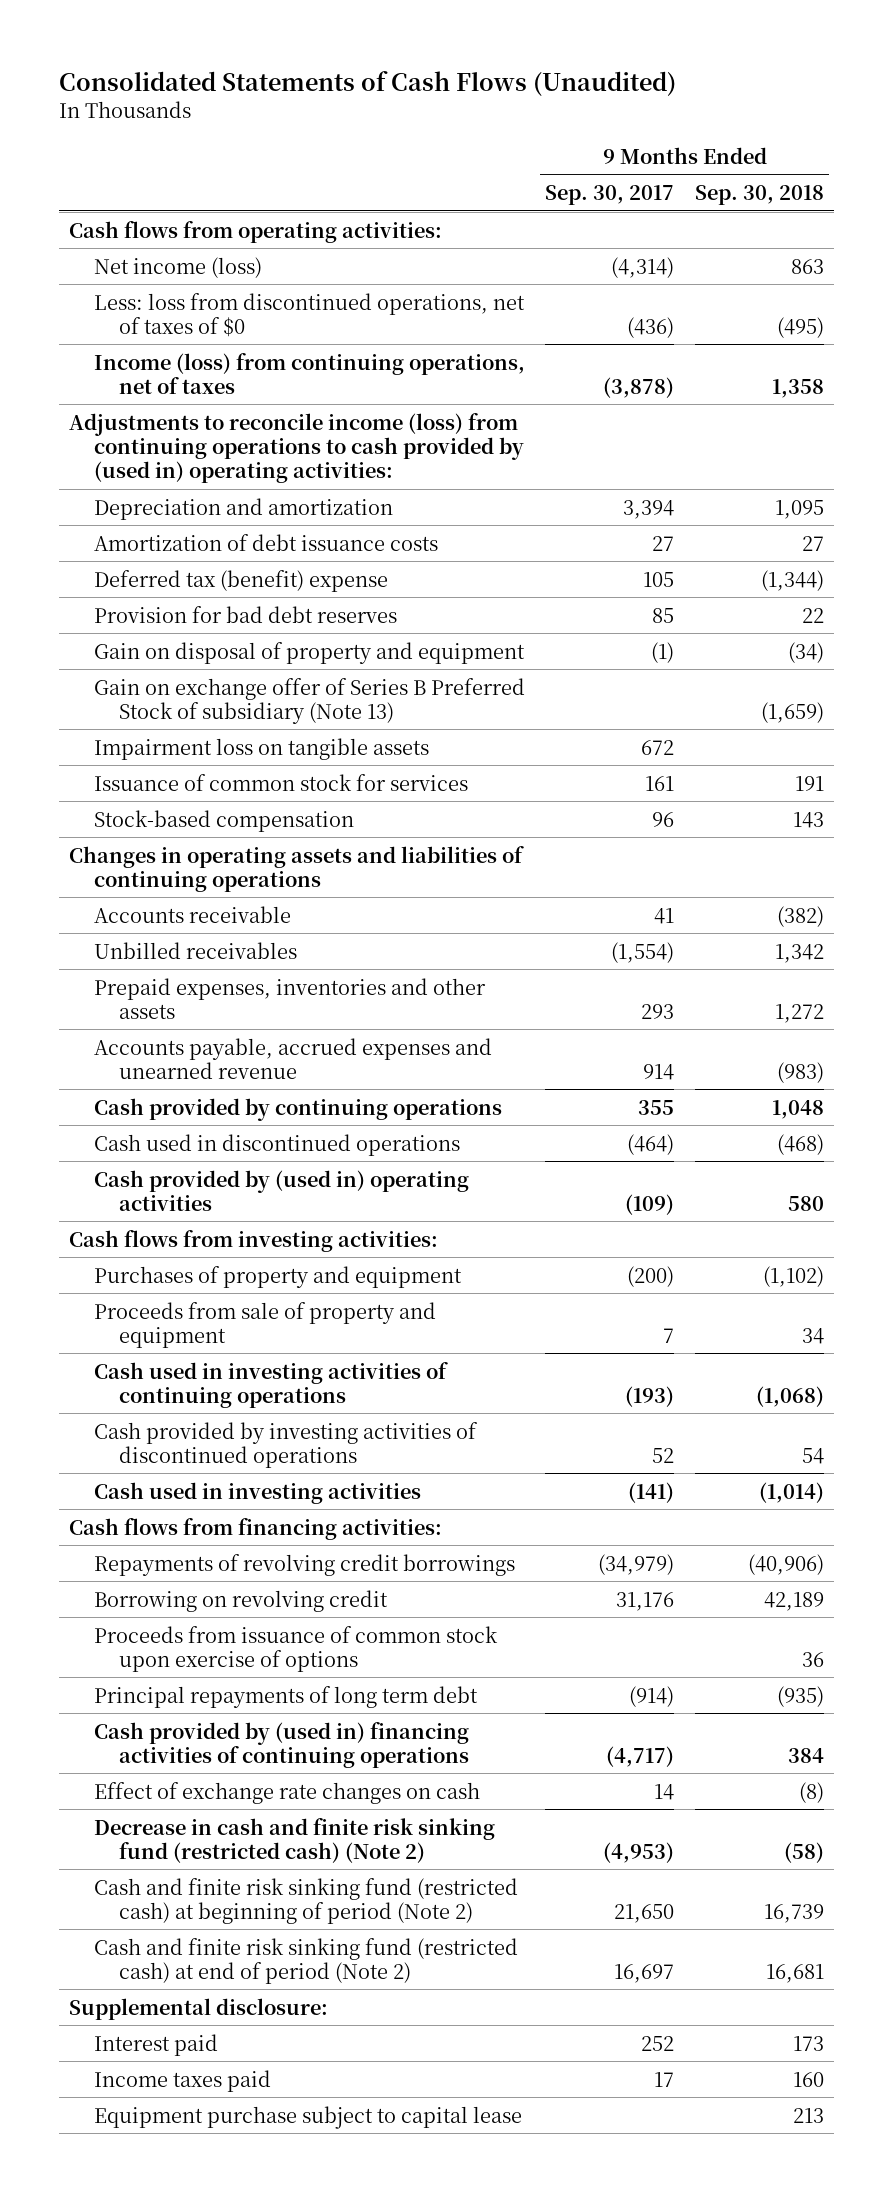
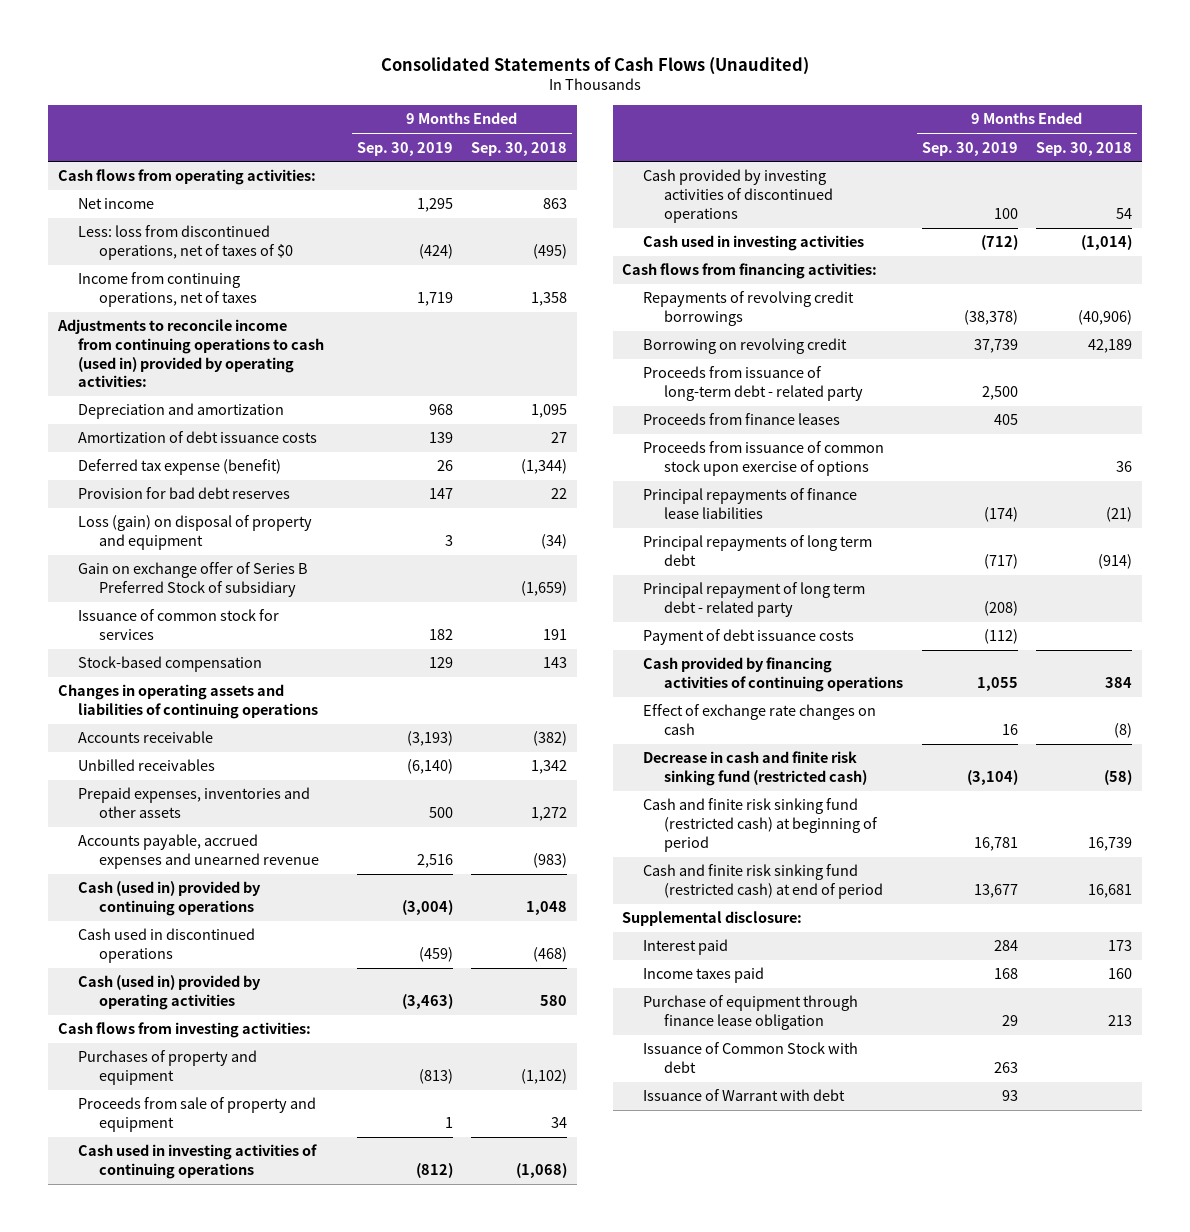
[545,185,675,206] Sep. 30, 2017 -> none
none -> [356,141,453,156] Sep. 30, 2019
[94,256,263,278] Net income (loss) -> [78,198,155,210] Net income
[94,352,526,394] Income (loss) from continuing operations, net of taxes -> [78,272,258,308] Income from continuing operations, net of taxes
[69,412,525,483] Adjustments to reconcile income (loss) from continuing operations to cash provided by (used in) operating activities: -> [56,319,325,388] Adjustments to reconcile income from continuing operations to cash (used in) provided by operating activities:
[94,569,389,592] Deferred tax (benefit) expense -> [78,459,282,476] Deferred tax expense (benefit)
[94,737,430,760] Impairment loss on tangible assets -> none
[94,641,526,664] Gain on disposal of property and equipment -> [78,515,313,551] Loss (gain) on disposal of property and equipment
[94,677,526,724] Gain on exchange offer of Series B Preferred Stock of subsidiary (Note 13) -> [78,562,309,598] Gain on exchange offer of Series B Preferred Stock of subsidiary
[94,1097,503,1121] Cash provided by continuing operations -> [78,881,262,917] Cash (used in) provided by continuing operations
[94,1169,470,1211] Cash provided by (used in) operating activities -> [78,975,262,1011] Cash (used in) provided by operating activities
none -> [643,366,864,402] Proceeds from issuance of long-term debt - related party
none -> [643,413,841,426] Proceeds from finance leases
none -> [643,488,858,520] Principal repayments of finance lease liabilities
[776,1685,824,1707] (935) -> [1098,554,1133,570] (914)
none -> [643,582,866,618] Principal repayment of long term debt - related party
none -> [643,629,855,646] Payment of debt issuance costs
[94,1721,470,1768] Cash provided by (used in) financing activities of continuing operations -> [643,657,904,693] Cash provided by financing activities of continuing operations
[94,1817,496,1863] Decrease in cash and finite risk sinking fund (restricted cash) (Note 2) -> [643,751,868,787] Decrease in cash and finite risk sinking fund (restricted cash)
[94,1877,519,1924] Cash and finite risk sinking fund (restricted cash) at beginning of period (Note 2) -> [643,798,879,852] Cash and finite risk sinking fund (restricted cash) at beginning of period
[94,1937,519,1984] Cash and finite risk sinking fund (restricted cash) at end of period (Note 2) -> [643,864,884,900] Cash and finite risk sinking fund (restricted cash) at end of period
[94,2105,523,2129] Equipment purchase subject to capital lease -> [643,995,859,1031] Purchase of equipment through finance lease obligation
none -> [643,1042,859,1074] Issuance of Common Stock with debt
none -> [643,1089,846,1102] Issuance of Warrant with debt

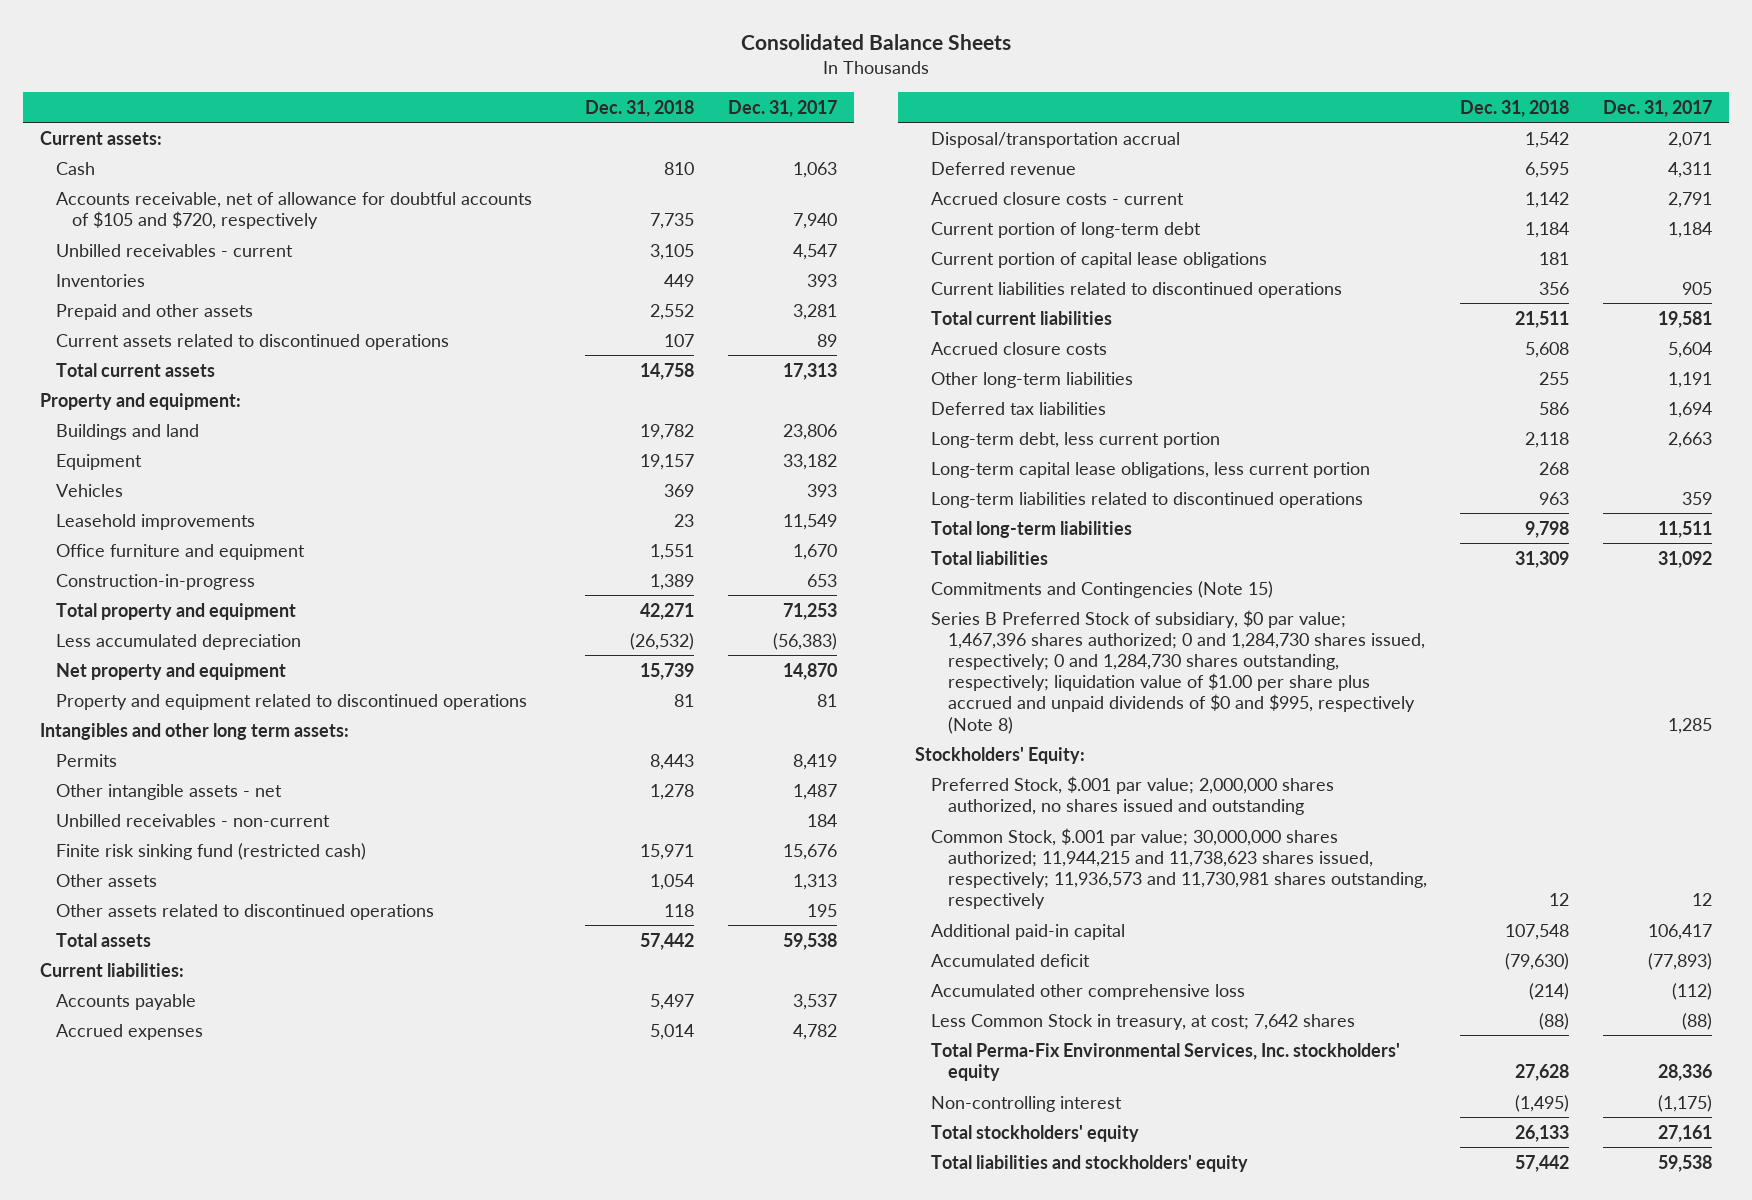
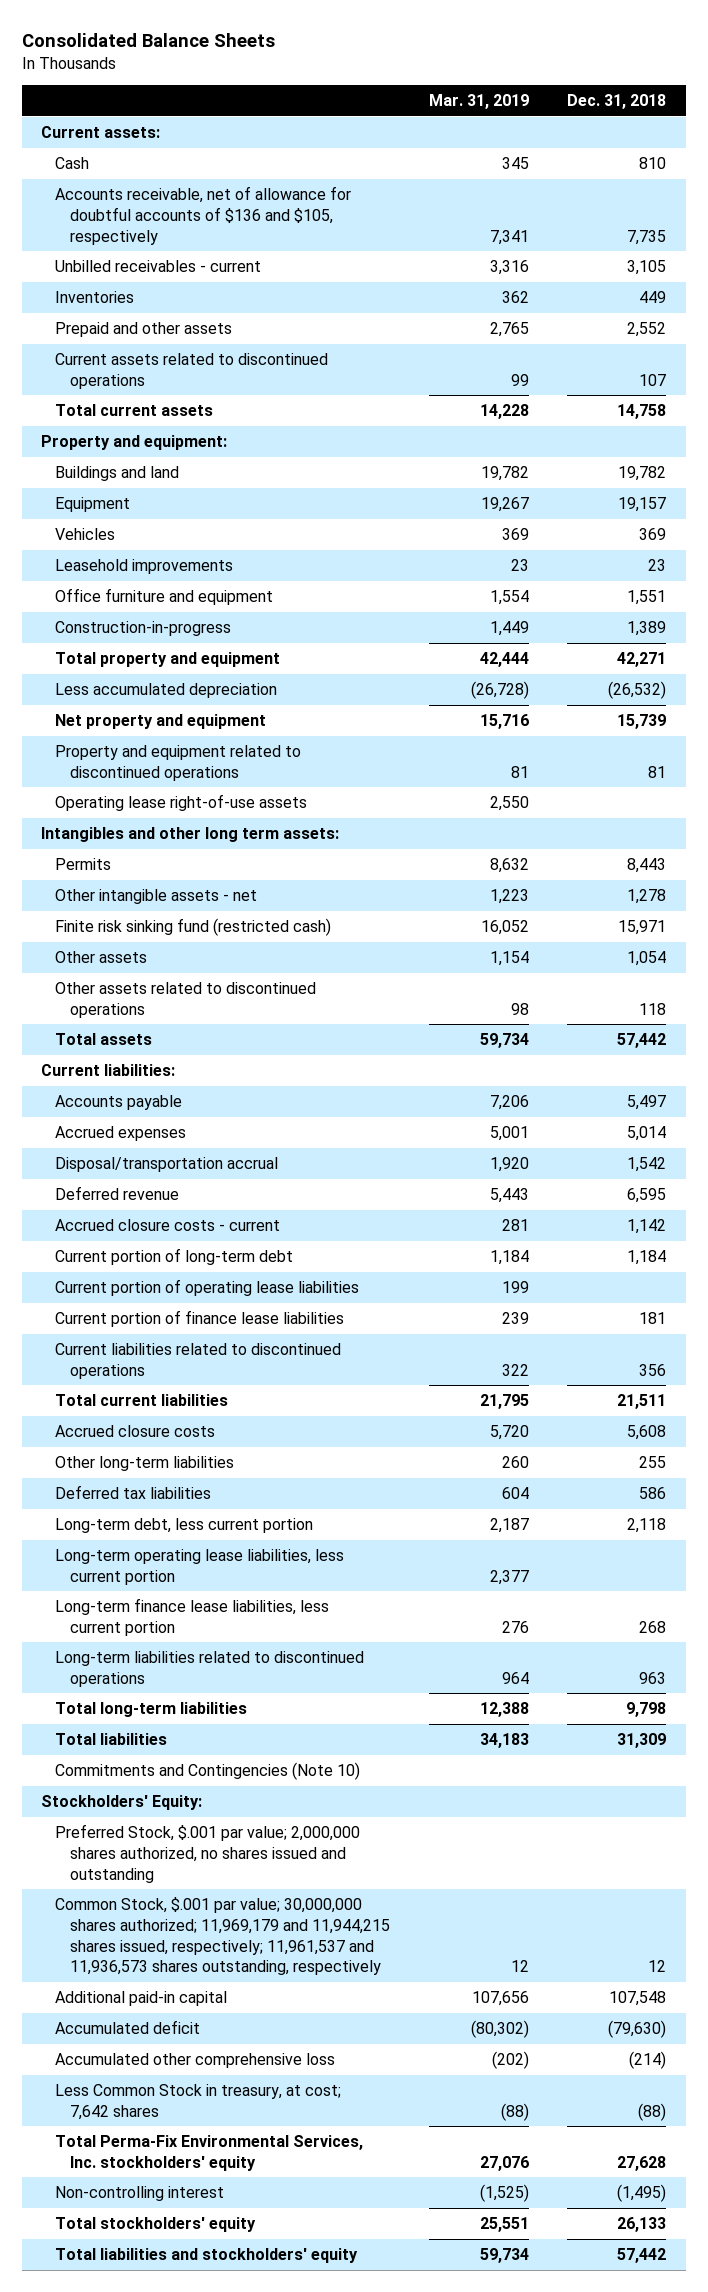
[727,99,837,117] Dec. 31, 2017 -> none
none -> [428,94,529,110] Mar. 31, 2019
[56,191,533,229] Accounts receivable, net of allowance for doubtful accounts of $105 and $720, respectively -> [55,186,352,245] Accounts receivable, net of allowance for doubtful accounts of $136 and $105, respectively
none -> [55,794,308,812] Operating lease right-of-use assets
[56,813,331,827] Unbilled receivables - non-current -> none
none -> [55,1279,360,1297] Current portion of operating lease liabilities
[931,251,1268,268] Current portion of capital lease obligations -> [55,1310,345,1328] Current portion of finance lease liabilities
none -> [55,1549,345,1585] Long-term operating lease liabilities, less current portion
[931,461,1371,478] Long-term capital lease obligations, less current portion -> [55,1598,330,1636] Long-term finance lease liabilities, less current portion
[931,609,1425,734] Series B Preferred Stock of subsidiary, $0 par value; 1,467,396 shares authorized; 0 and 1,284,730 shares issued, respectively; 0 and 1,284,730 shares outstanding, respectively; liquidation value of $1.00 per share plus accrued and unpaid dividends of $0 and $995, respectively (Note 8) -> none
[931,580,1274,598] Commitments and Contingencies (Note 15) -> [55,1762,361,1781] Commitments and Contingencies (Note 10)
[931,827,1427,910] Common Stock, $.001 par value; 30,000,000 shares authorized; 11,944,215 and 11,738,623 shares issued, respectively; 11,936,573 and 11,730,981 shares outstanding, respectively -> [55,1897,390,1976] Common Stock, $.001 par value; 30,000,000 shares authorized; 11,969,179 and 11,944,215 shares issued, respectively; 11,961,537 and 11,936,573 shares outstanding, respectively

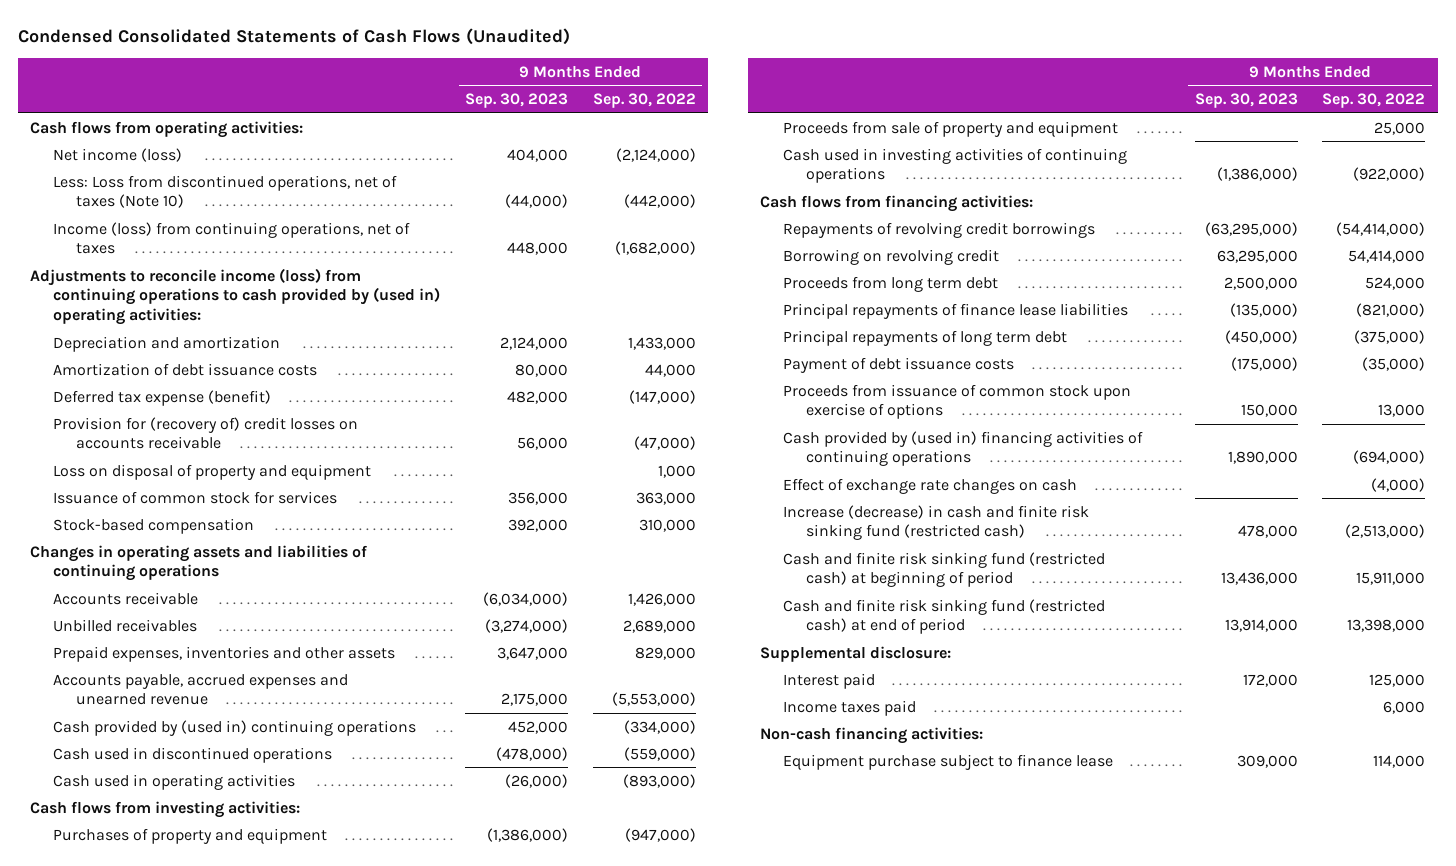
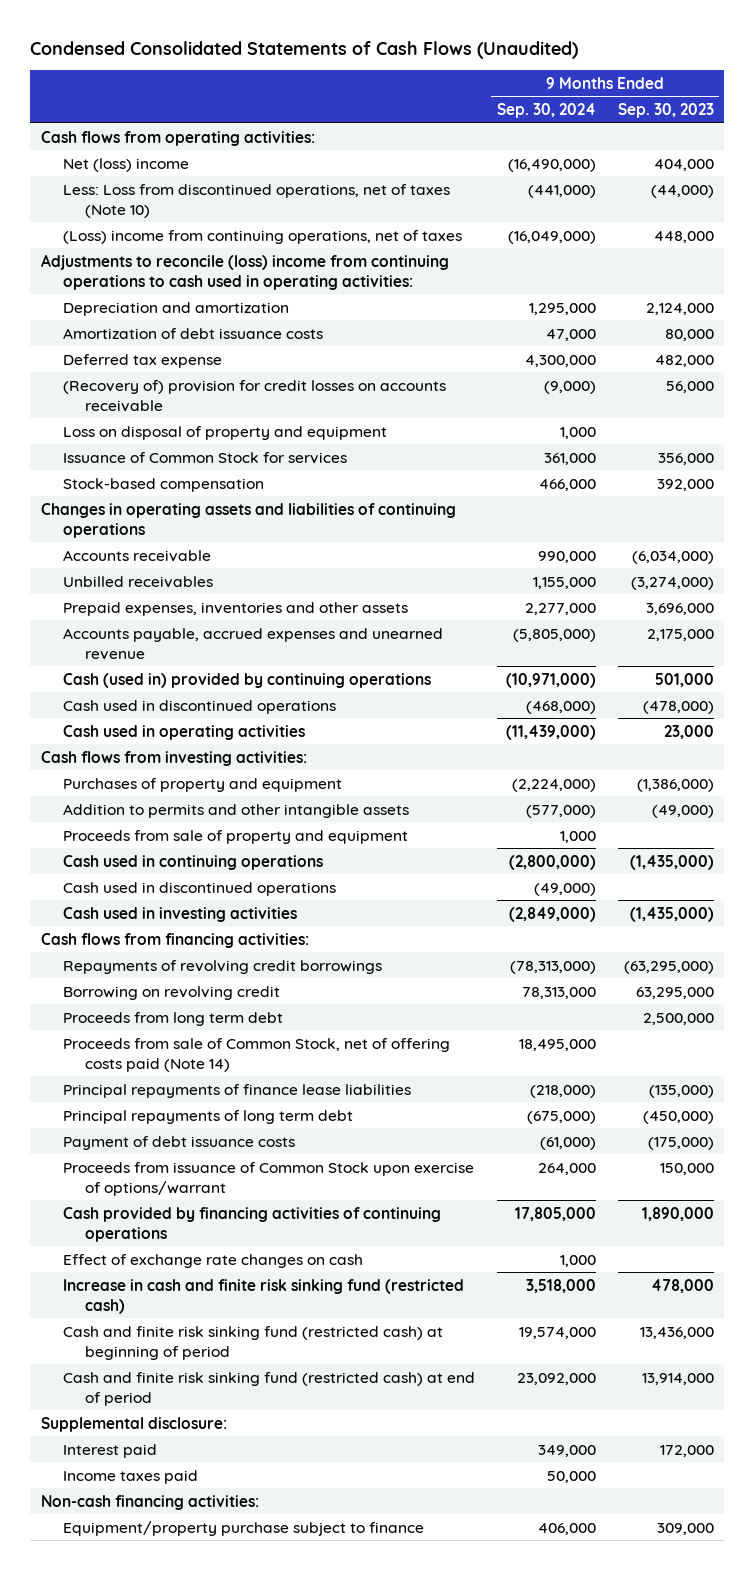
[592,93,696,109] Sep. 30, 2022 -> none
none -> [496,103,596,119] Sep. 30, 2024
[53,147,183,162] Net income (loss) -> [63,157,190,172] Net (loss) income
[53,221,411,255] Income (loss) from continuing operations, net of taxes -> [63,229,463,244] (Loss) income from continuing operations, net of taxes
[30,267,441,325] Adjustments to reconcile income (loss) from continuing operations to cash provided by (used in) operating activities: -> [41,253,450,290] Adjustments to reconcile (loss) income from continuing operations to cash used in operating activities:
[53,389,272,406] Deferred tax expense (benefit) -> [63,353,223,368] Deferred tax expense
[53,416,359,450] Provision for (recovery of) credit losses on accounts receivable -> [63,379,447,412] (Recovery of) provision for credit losses on accounts receivable
[53,490,338,504] Issuance of common stock for services -> [63,451,348,464] Issuance of Common Stock for services
[496,646,568,660] 3,647,000 -> [645,602,714,615] 3,696,000
[53,719,417,736] Cash provided by (used in) continuing operations -> [63,672,432,688] Cash (used in) provided by continuing operations
[507,720,568,734] 452,000 -> [654,672,714,687] 501,000
[504,773,568,788] (26,000) -> [663,724,714,739] 23,000
none -> [63,803,410,818] Addition to permits and other intangible assets
none -> [63,854,324,870] Cash used in continuing operations
none -> [63,881,337,896] Cash used in discontinued operations
[782,147,1127,184] Cash used in investing activities of continuing operations -> [63,906,298,922] Cash used in investing activities
[1216,167,1298,182] (1,386,000) -> [629,906,714,922] (1,435,000)
none -> [63,1037,451,1072] Proceeds from sale of Common Stock, net of offering costs paid (Note 14)
[782,383,1131,420] Proceeds from issuance of common stock upon exercise of options -> [63,1161,475,1196] Proceeds from issuance of Common Stock upon exercise of options/warrant
[782,430,1143,467] Cash provided by (used in) financing activities of continuing operations -> [63,1206,442,1242] Cash provided by financing activities of continuing operations
[782,504,1089,541] Increase (decrease) in cash and finite risk sinking fund (restricted cash) -> [63,1278,465,1314] Increase in cash and finite risk sinking fund (restricted cash)
[782,753,1113,770] Equipment purchase subject to finance lease -> [63,1520,425,1536] Equipment/property purchase subject to finance

